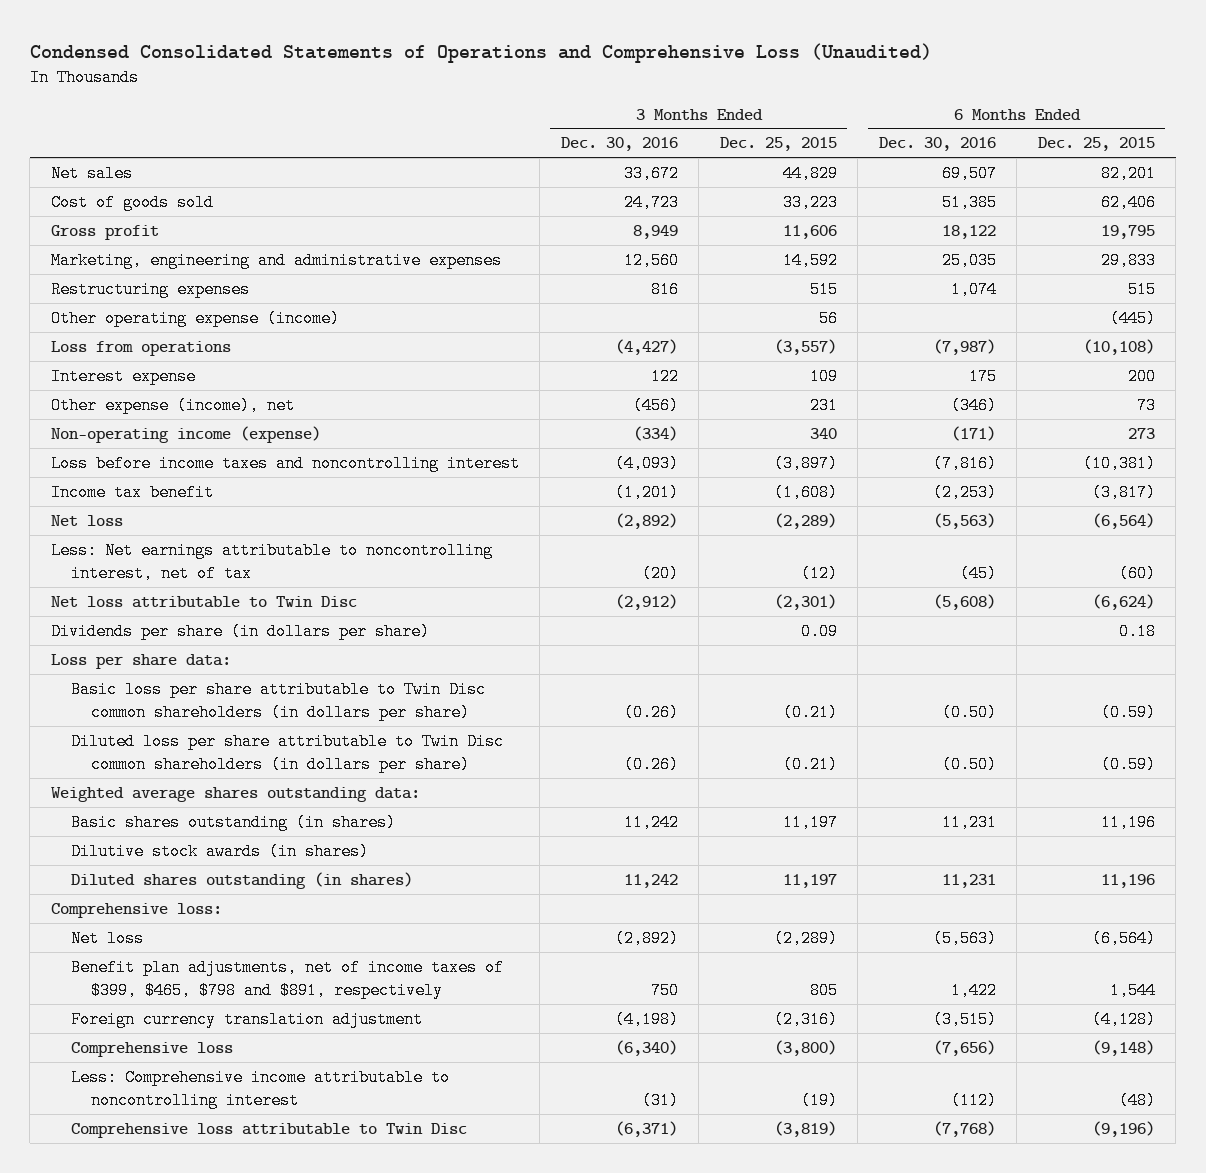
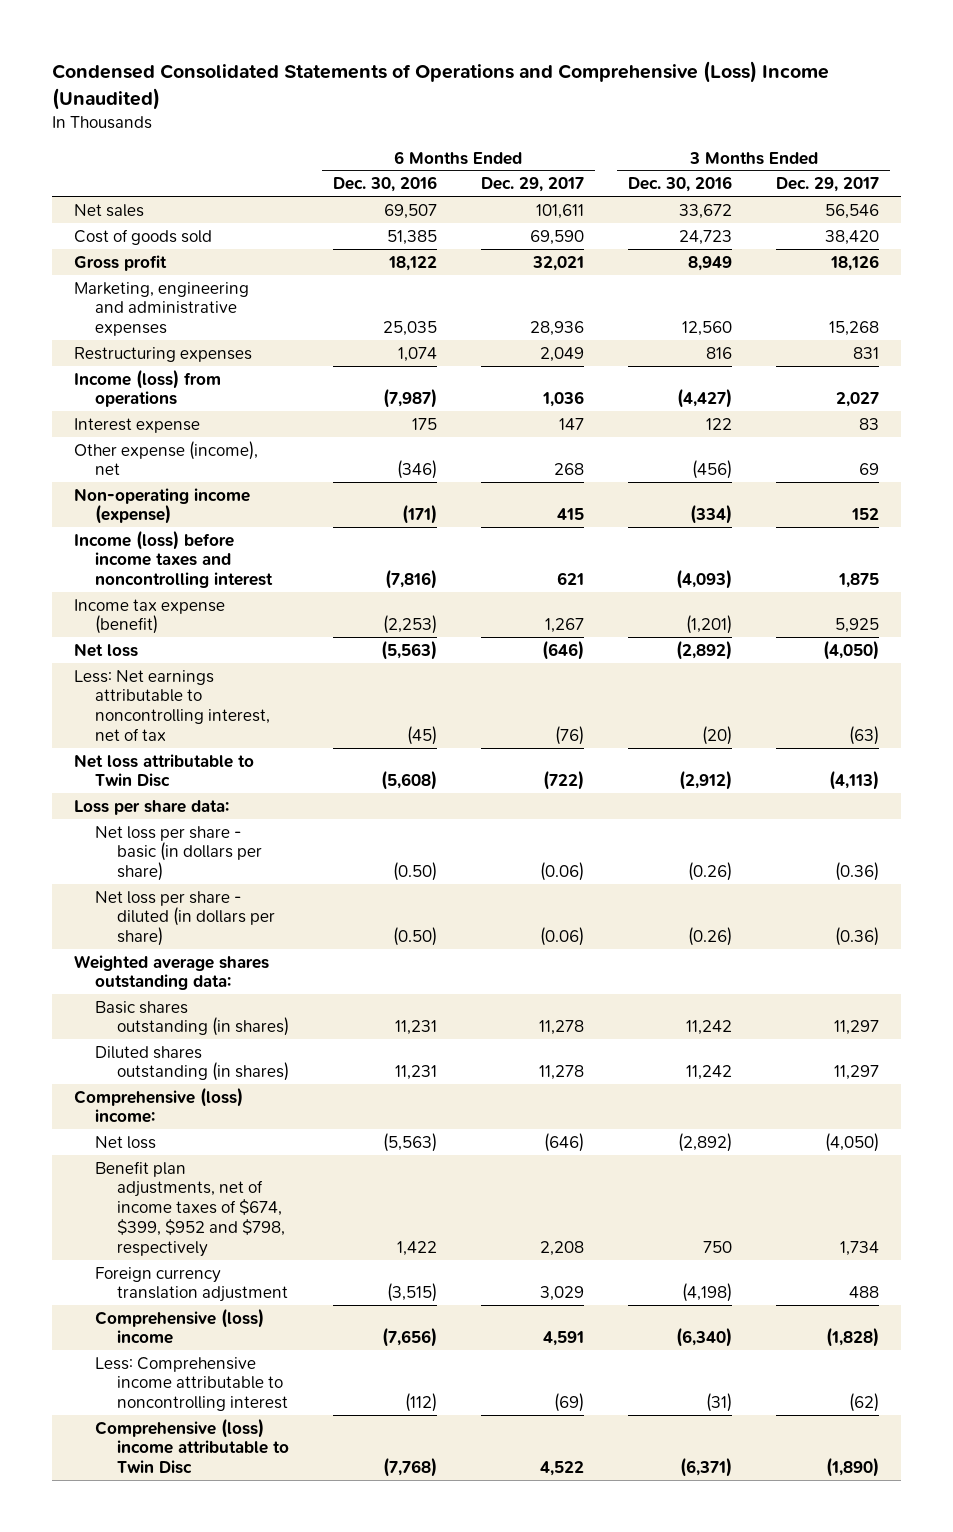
[29,42,932,63] Condensed Consolidated Statements of Operations and Comprehensive Loss (Unaudited) -> [51,61,829,110] Condensed Consolidated Statements of Operations and Comprehensive (Loss) Income (Unaudited)
[719,137,837,152] Dec. 25, 2015 -> none
[1037,137,1155,152] Dec. 25, 2015 -> none
none -> [480,177,584,193] Dec. 29, 2017
none -> [776,177,880,193] Dec. 29, 2017
[50,309,340,327] Other operating expense (income) -> none
[50,340,231,356] Loss from operations -> [73,368,221,408] Income (loss) from operations
[50,454,520,472] Loss before income taxes and noncontrolling interest -> [73,529,274,589] Income (loss) before income taxes and noncontrolling interest
[50,483,214,501] Income tax benefit -> [73,598,225,635] Income tax expense (benefit)
[50,622,430,640] Dividends per share (in dollars per share) -> none
[71,680,487,721] Basic loss per share attributable to Twin Disc common shareholders (in dollars per share) -> [95,825,262,882] Net loss per share - basic (in dollars per share)
[71,732,505,773] Diluted loss per share attributable to Twin Disc common shareholders (in dollars per share) -> [95,890,275,947] Net loss per share - diluted (in dollars per share)
[71,842,370,860] Dilutive stock awards (in shares) -> none
[50,902,222,918] Comprehensive loss: -> [73,1086,243,1124] Comprehensive (loss) income:
[71,958,505,999] Benefit plan adjustments, net of income taxes of $399, $465, $798 and $891, respectively -> [95,1160,285,1257] Benefit plan adjustments, net of income taxes of $674, $399, $952 and $798, respectively
[71,1041,234,1057] Comprehensive loss -> [95,1307,265,1345] Comprehensive (loss) income
[71,1122,468,1138] Comprehensive loss attributable to Twin Disc -> [95,1417,289,1475] Comprehensive (loss) income attributable to Twin Disc

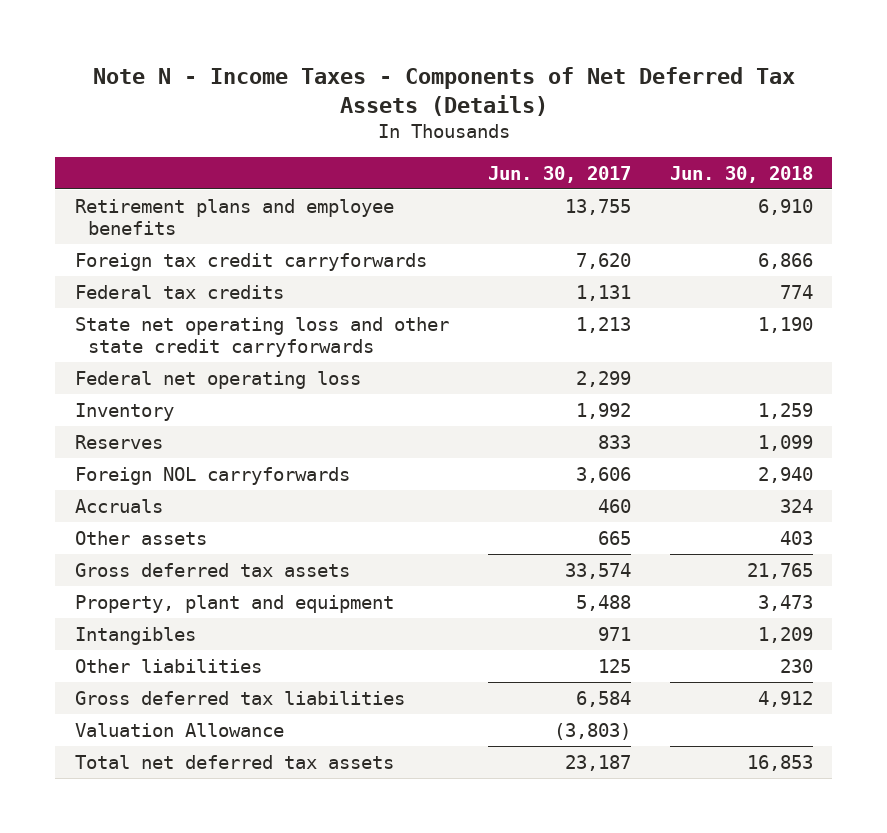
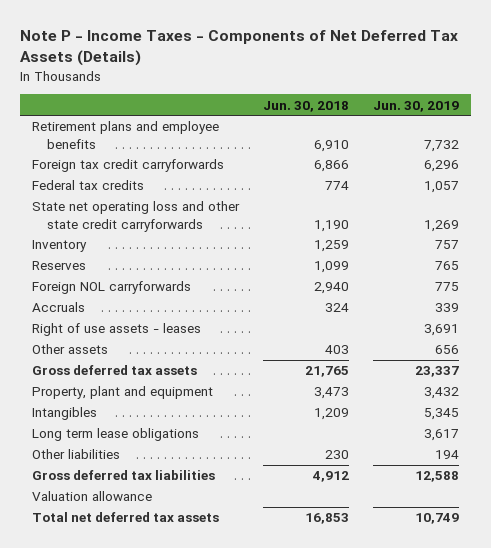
[92,67,795,117] Note N - Income Taxes - Components of Net Deferred Tax Assets (Details) -> [19,29,458,67] Note P - Income Taxes - Components of Net Deferred Tax Assets (Details)
[487,165,631,183] Jun. 30, 2017 -> none
none -> [373,100,460,112] Jun. 30, 2019
[74,370,361,389] Federal net operating loss -> none
none -> [31,323,201,337] Right of use assets - leases
none -> [31,428,199,442] Long term lease obligations
[74,722,284,737] Valuation Allowance -> [31,491,152,502] Valuation allowance

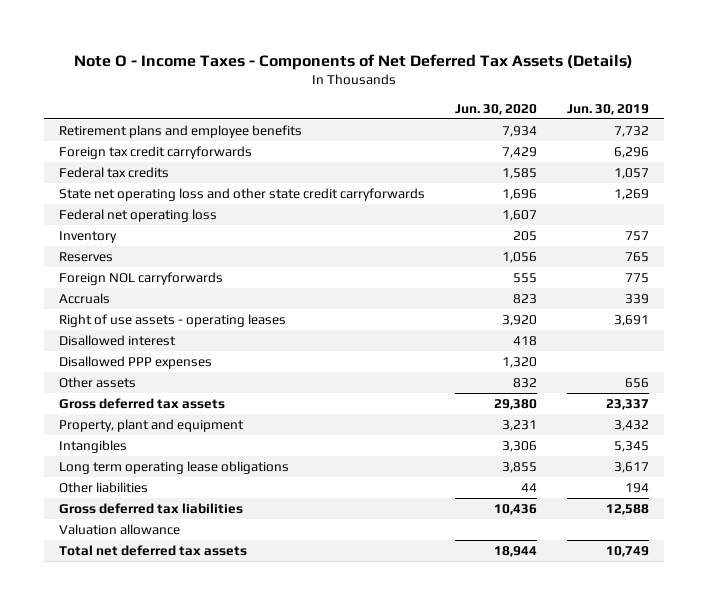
[19,29,458,67] Note P - Income Taxes - Components of Net Deferred Tax Assets (Details) -> [73,53,633,70] Note O - Income Taxes - Components of Net Deferred Tax Assets (Details)
[262,100,349,112] Jun. 30, 2018 -> none
none -> [454,103,537,115] Jun. 30, 2020
none -> [59,208,218,222] Federal net operating loss
[31,323,201,337] Right of use assets - leases -> [59,313,287,327] Right of use assets - operating leases
none -> [59,334,177,346] Disallowed interest
none -> [59,355,213,369] Disallowed PPP expenses
[31,428,199,442] Long term lease obligations -> [59,460,290,474] Long term operating lease obligations

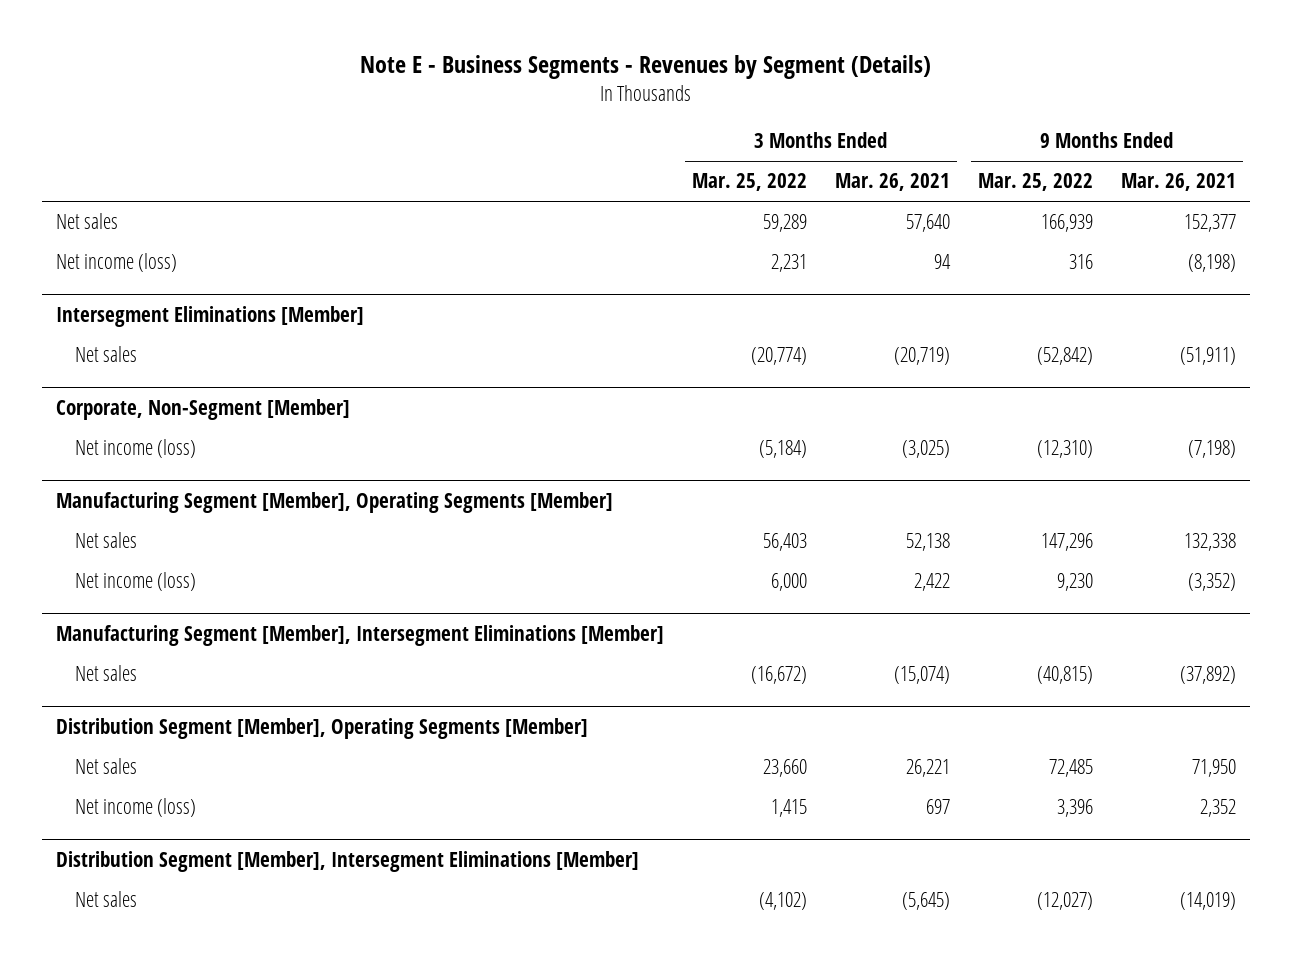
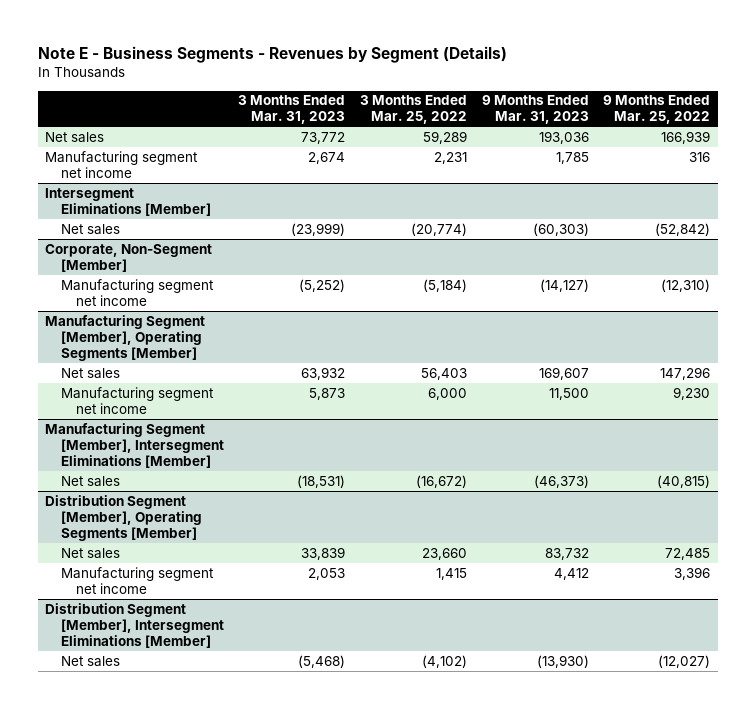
[835,173,951,192] Mar. 26, 2021 -> none
[1121,173,1237,192] Mar. 26, 2021 -> none
none -> [238,95,346,125] 3 Months Ended Mar. 31, 2023
none -> [481,95,589,125] 9 Months Ended Mar. 31, 2023
[55,253,177,273] Net income (loss) -> [45,150,199,178] Manufacturing segment net income
[74,439,196,459] Net income (loss) -> [60,278,214,306] Manufacturing segment net income
[74,572,196,592] Net income (loss) -> [60,386,214,414] Manufacturing segment net income
[74,798,196,818] Net income (loss) -> [60,566,214,594] Manufacturing segment net income

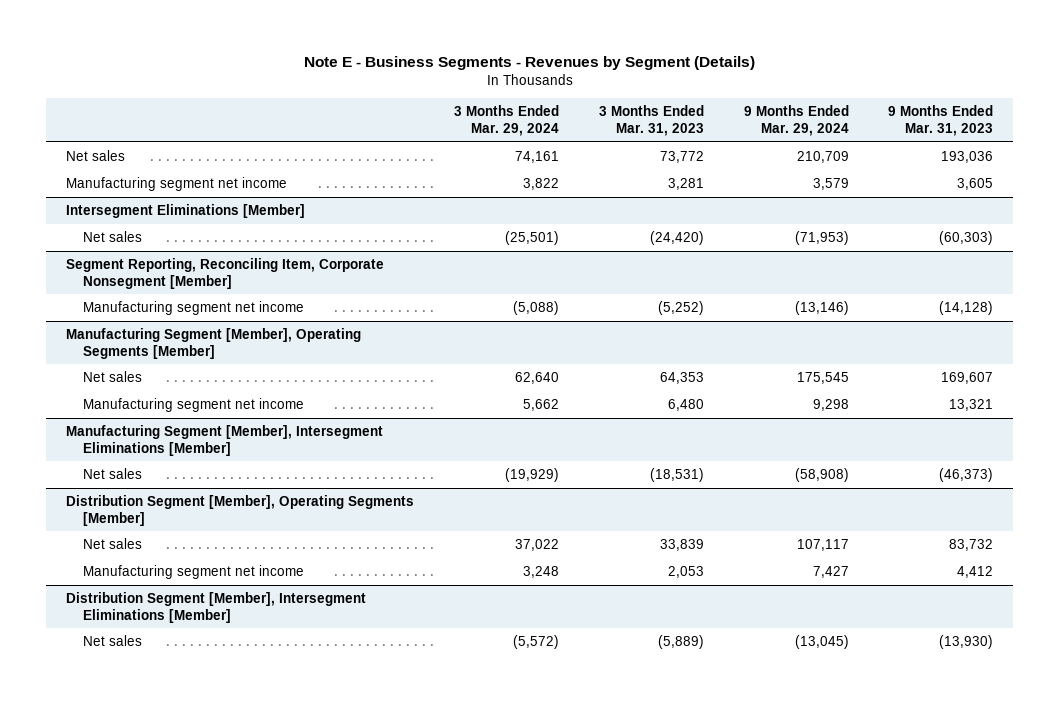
[359,95,467,125] 3 Months Ended Mar. 25, 2022 -> none
[603,95,711,125] 9 Months Ended Mar. 25, 2022 -> none
none -> [454,105,560,136] 3 Months Ended Mar. 29, 2024
none -> [743,105,849,136] 9 Months Ended Mar. 29, 2024
[308,151,346,164] 2,674 -> [667,177,704,190] 3,281
[555,151,589,164] 1,785 -> [957,177,994,190] 3,605
[291,222,346,236] (23,999) -> [649,230,704,245] (24,420)
[45,243,213,272] Corporate, Non-Segment [Member] -> [66,257,385,289] Segment Reporting, Reconciling Item, Corporate Nonsegment [Member]
[539,278,589,292] (14,127) -> [939,300,994,315] (14,128)
[301,366,346,380] 63,932 -> [659,371,704,384] 64,353
[309,387,346,400] 5,873 -> [667,398,704,411] 6,480
[548,387,589,400] 11,500 -> [949,398,994,411] 13,321
[298,654,346,668] (5,468) -> [657,634,704,649] (5,889)

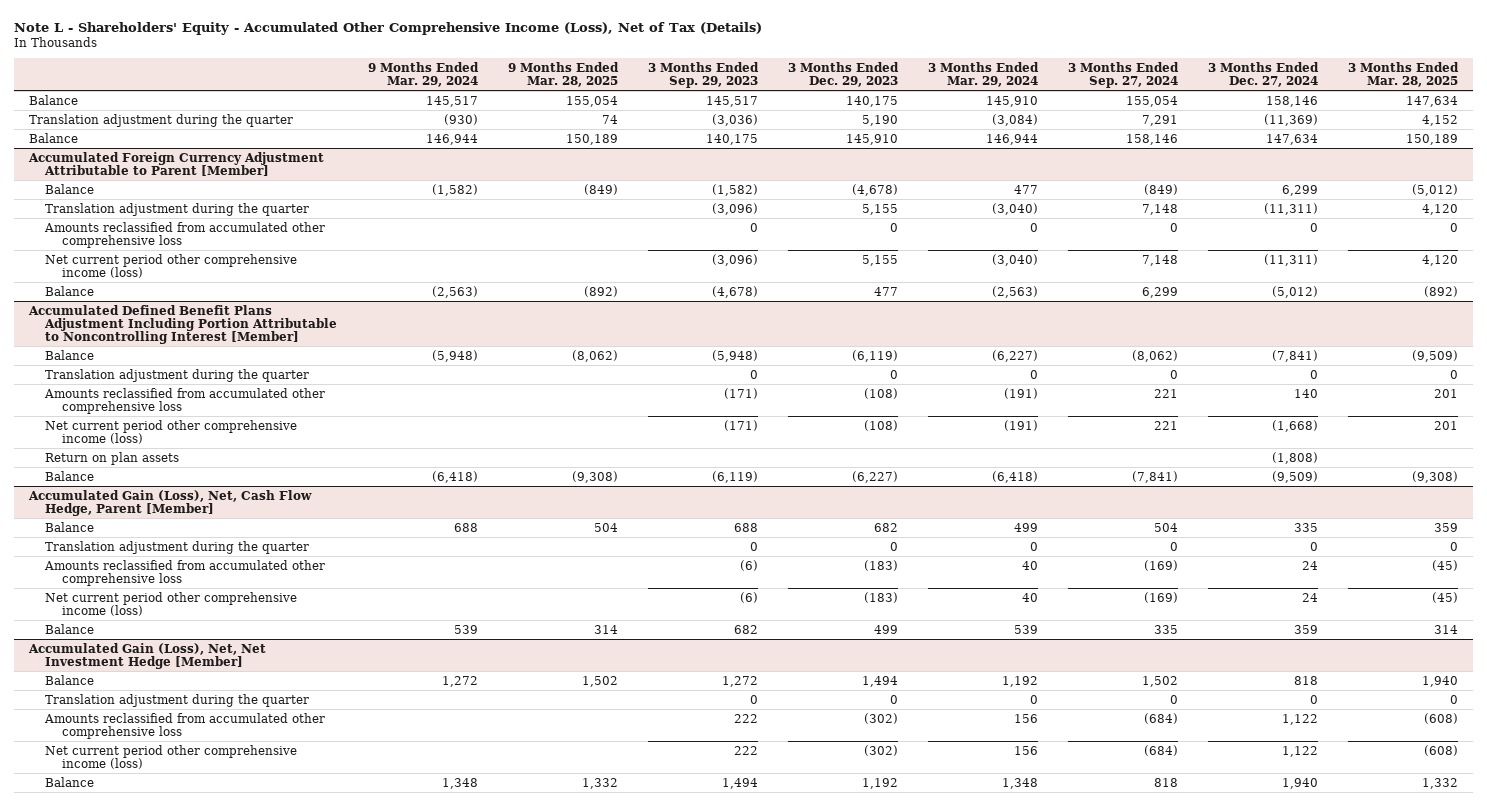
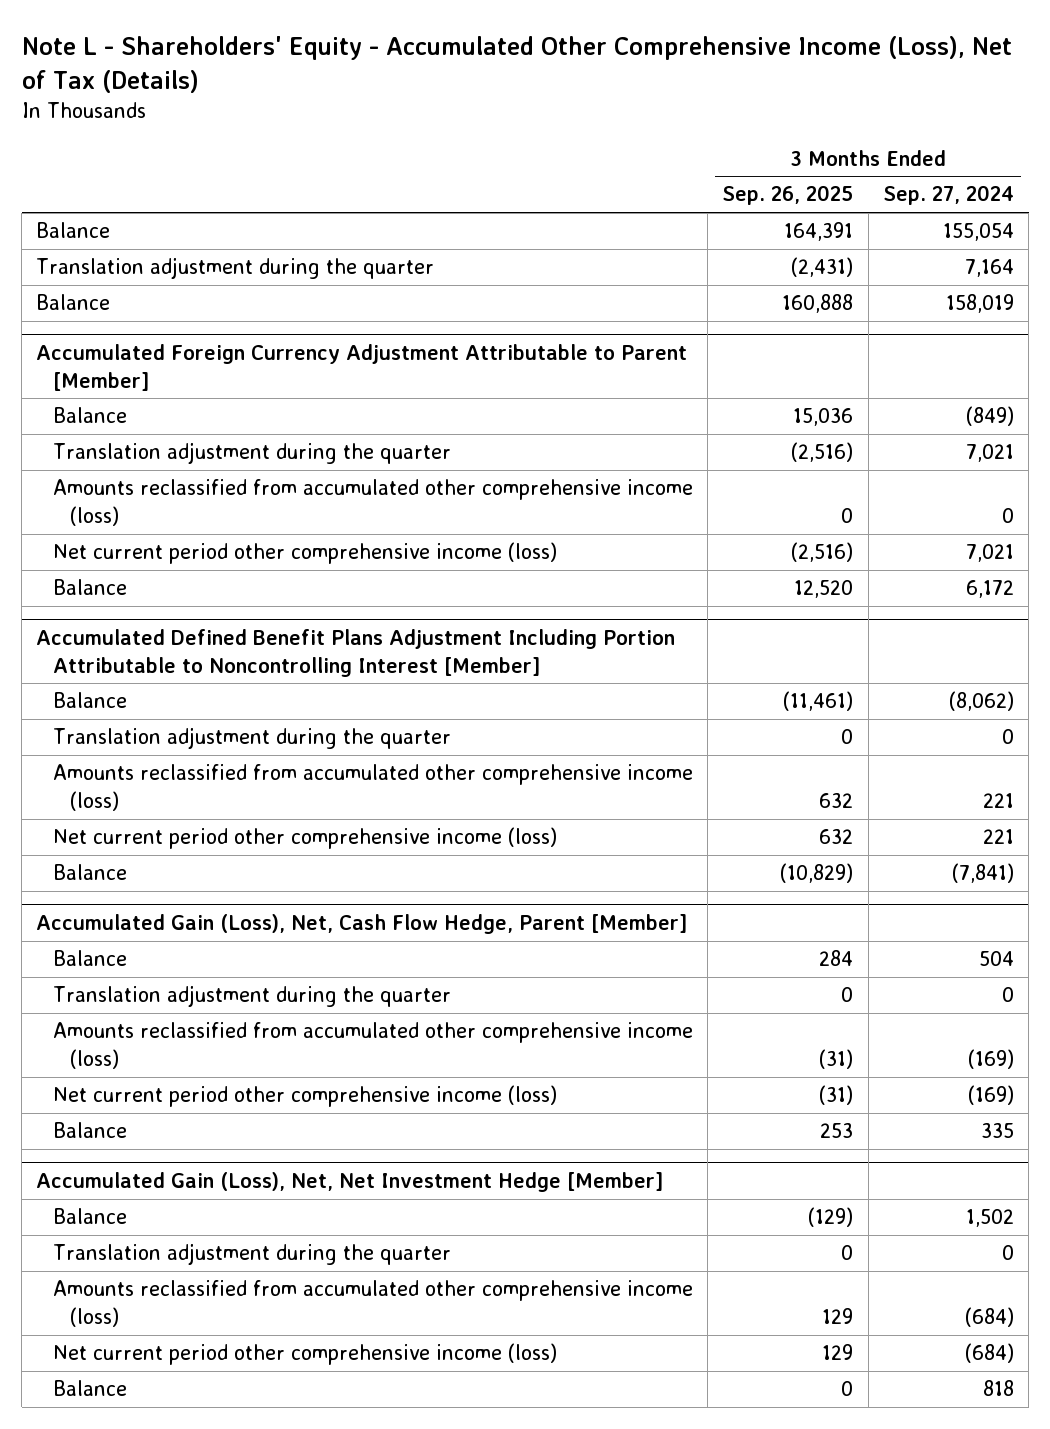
[367,61,479,87] 9 Months Ended Mar. 29, 2024 -> none
[507,61,619,87] 9 Months Ended Mar. 28, 2025 -> none
[647,61,759,88] 3 Months Ended Sep. 29, 2023 -> none
[787,61,899,87] 3 Months Ended Dec. 29, 2023 -> none
[927,61,1039,87] 3 Months Ended Mar. 29, 2024 -> none
[1208,61,1320,87] 3 Months Ended Dec. 27, 2024 -> none
[1348,61,1460,87] 3 Months Ended Mar. 28, 2025 -> none
none -> [722,185,854,206] Sep. 26, 2025
[1141,114,1178,126] 7,291 -> [964,259,1014,278] 7,164
[1125,133,1178,145] 158,146 -> [945,294,1014,314] 158,019
[1141,203,1178,215] 7,148 -> [965,444,1014,463] 7,021
[44,221,326,248] Amounts reclassified from accumulated other comprehensive loss -> [52,479,693,526] Amounts reclassified from accumulated other comprehensive income (loss)
[1141,254,1178,266] 7,148 -> [965,544,1014,563] 7,021
[1141,286,1178,298] 6,299 -> [965,580,1014,599] 6,172
[44,387,326,414] Amounts reclassified from accumulated other comprehensive loss -> [52,764,693,811] Amounts reclassified from accumulated other comprehensive income (loss)
[45,451,180,465] Return on plan assets -> none
[44,559,326,586] Amounts reclassified from accumulated other comprehensive loss -> [52,1022,693,1069] Amounts reclassified from accumulated other comprehensive income (loss)
[44,712,326,739] Amounts reclassified from accumulated other comprehensive loss -> [52,1280,693,1327] Amounts reclassified from accumulated other comprehensive income (loss)

